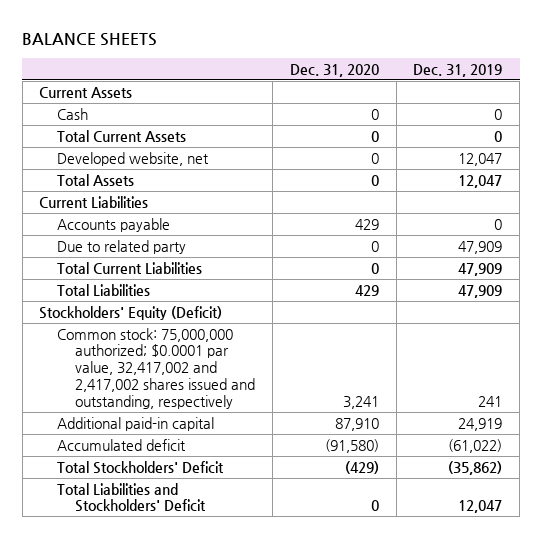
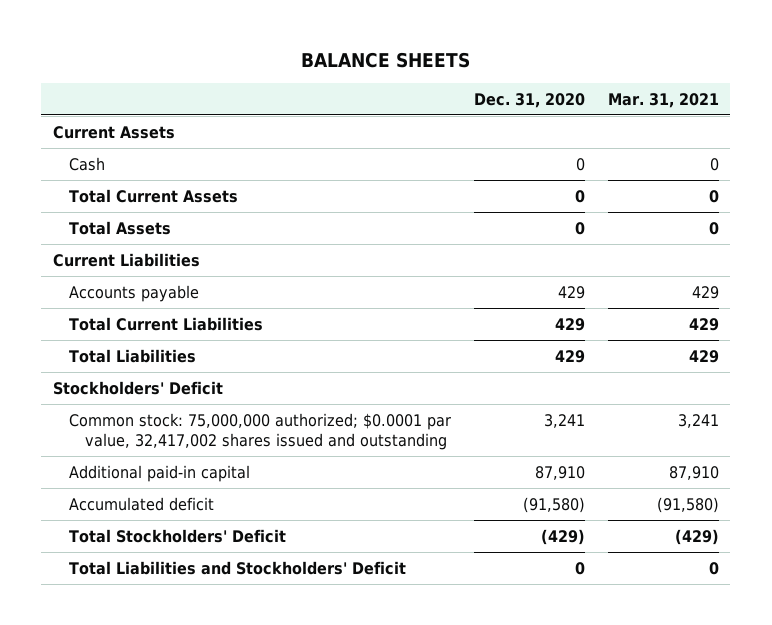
[413,63,503,77] Dec. 31, 2019 -> none
none -> [607,92,719,108] Mar. 31, 2021
[57,151,210,166] Developed website, net -> none
[57,239,187,254] Due to related party -> none
[370,262,379,274] 0 -> [554,317,585,331] 429
[39,305,223,320] Stockholders' Equity (Deficit) -> [52,380,223,395] Stockholders' Deficit
[57,327,256,409] Common stock: 75,000,000 authorized; $0.0001 par value, 32,417,002 and 2,417,002 shares issued and outstanding, respectively -> [68,412,451,451] Common stock: 75,000,000 authorized; $0.0001 par value, 32,417,002 shares issued and outstanding

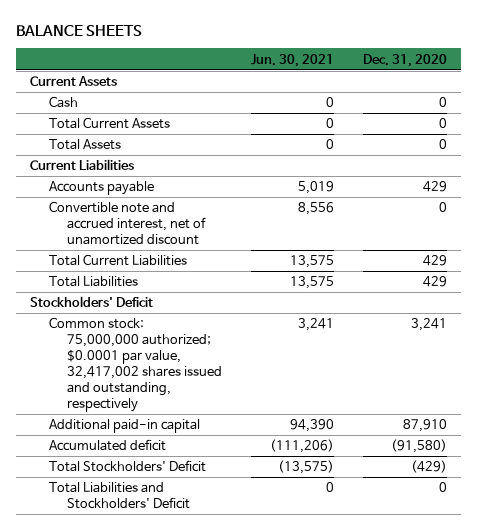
[607,92,719,108] Mar. 31, 2021 -> none
none -> [250,53,334,67] Jun. 30, 2021
none -> [48,201,207,245] Convertible note and accrued interest, net of unamortized discount
[68,412,451,451] Common stock: 75,000,000 authorized; $0.0001 par value, 32,417,002 shares issued and outstanding -> [48,317,223,412] Common stock: 75,000,000 authorized; $0.0001 par value, 32,417,002 shares issued and outstanding, respectively

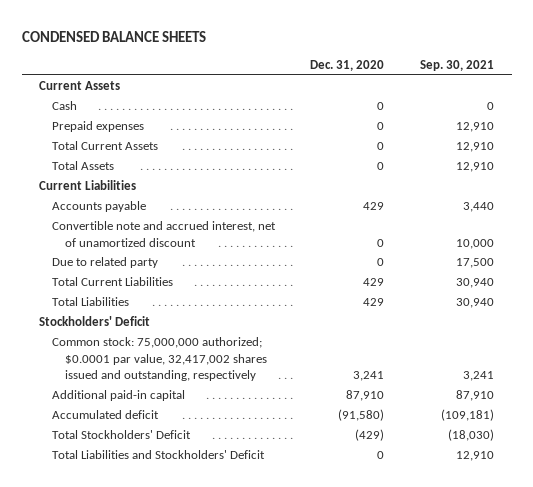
[15,24,142,36] BALANCE SHEETS -> [21,31,206,43] CONDENSED BALANCE SHEETS
[250,53,334,67] Jun. 30, 2021 -> none
none -> [419,60,494,72] Sep. 30, 2021
none -> [51,121,144,133] Prepaid expenses
none -> [51,257,158,269] Due to related party

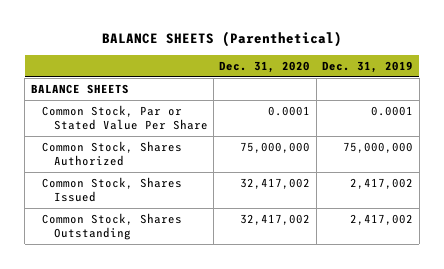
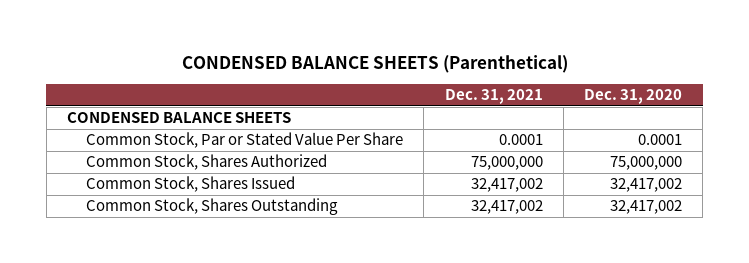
[102,31,343,48] BALANCE SHEETS (Parenthetical) -> [181,55,568,74] CONDENSED BALANCE SHEETS (Parenthetical)
[322,60,414,73] Dec. 31, 2019 -> none
none -> [444,89,543,105] Dec. 31, 2021
[30,84,129,95] BALANCE SHEETS -> [66,112,291,124] CONDENSED BALANCE SHEETS

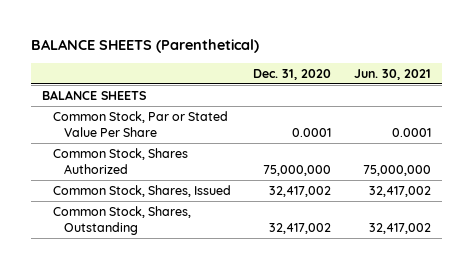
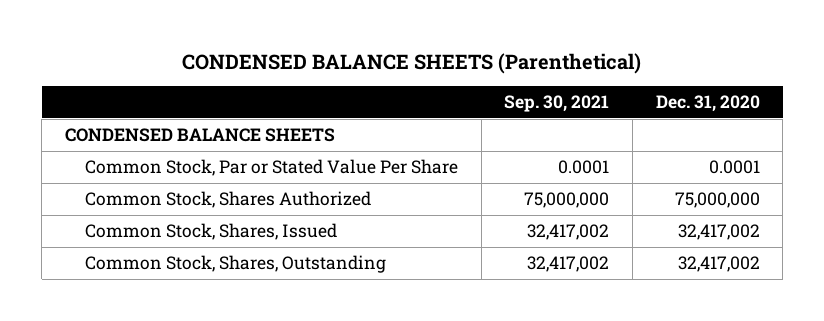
[30,39,259,54] BALANCE SHEETS (Parenthetical) -> [182,52,642,74] CONDENSED BALANCE SHEETS (Parenthetical)
[353,68,431,80] Jun. 30, 2021 -> none
none -> [504,95,610,113] Sep. 30, 2021
[41,89,146,100] BALANCE SHEETS -> [64,128,335,143] CONDENSED BALANCE SHEETS

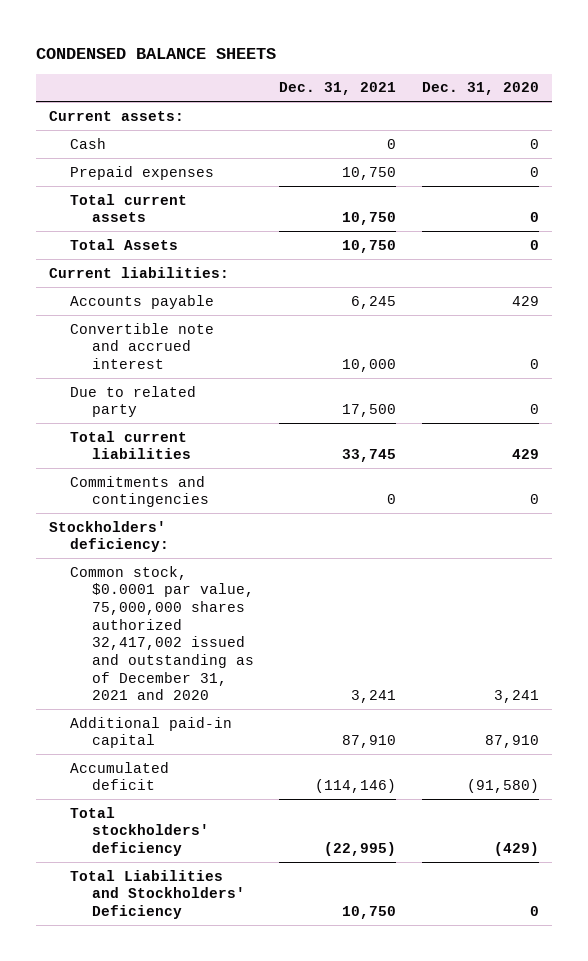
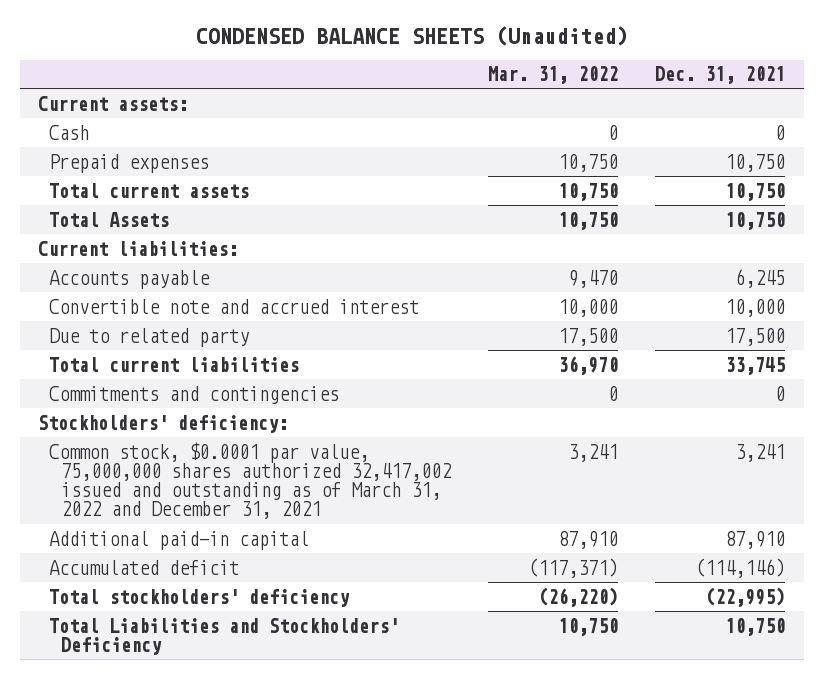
[36,47,277,59] CONDENSED BALANCE SHEETS -> [195,25,628,46] CONDENSED BALANCE SHEETS (Unaudited)
[421,82,539,96] Dec. 31, 2020 -> none
none -> [487,66,618,85] Mar. 31, 2022
[70,565,254,701] Common stock, $0.0001 par value, 75,000,000 shares authorized 32,417,002 issued and outstanding as of December 31, 2021 and 2020 -> [49,441,452,520] Common stock, $0.0001 par value, 75,000,000 shares authorized 32,417,002 issued and outstanding as of March 31, 2022 and December 31, 2021

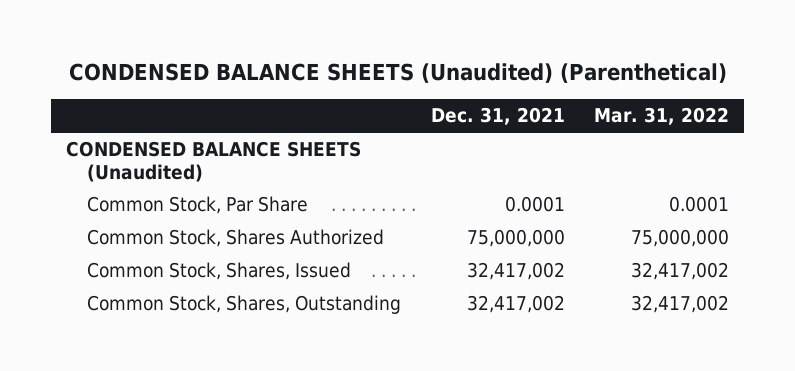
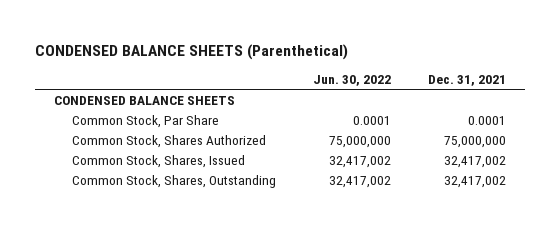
[68,63,727,84] CONDENSED BALANCE SHEETS (Unaudited) (Parenthetical) -> [35,43,349,60] CONDENSED BALANCE SHEETS (Parenthetical)
[594,107,730,126] Mar. 31, 2022 -> none
none -> [313,74,392,86] Jun. 30, 2022
[65,141,361,182] CONDENSED BALANCE SHEETS (Unaudited) -> [53,95,235,105] CONDENSED BALANCE SHEETS

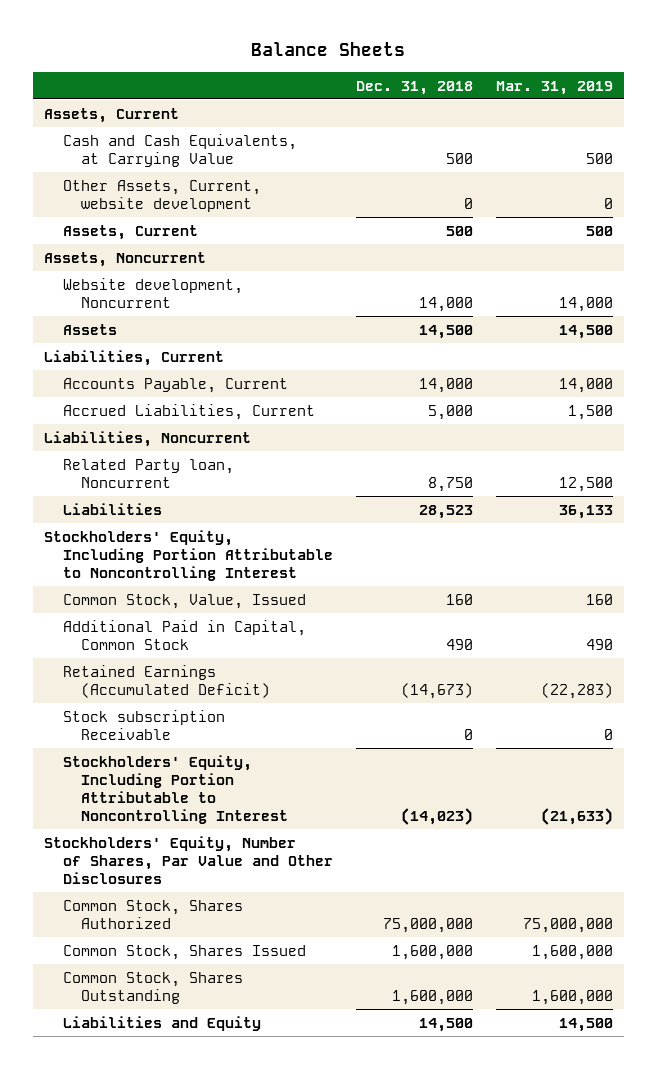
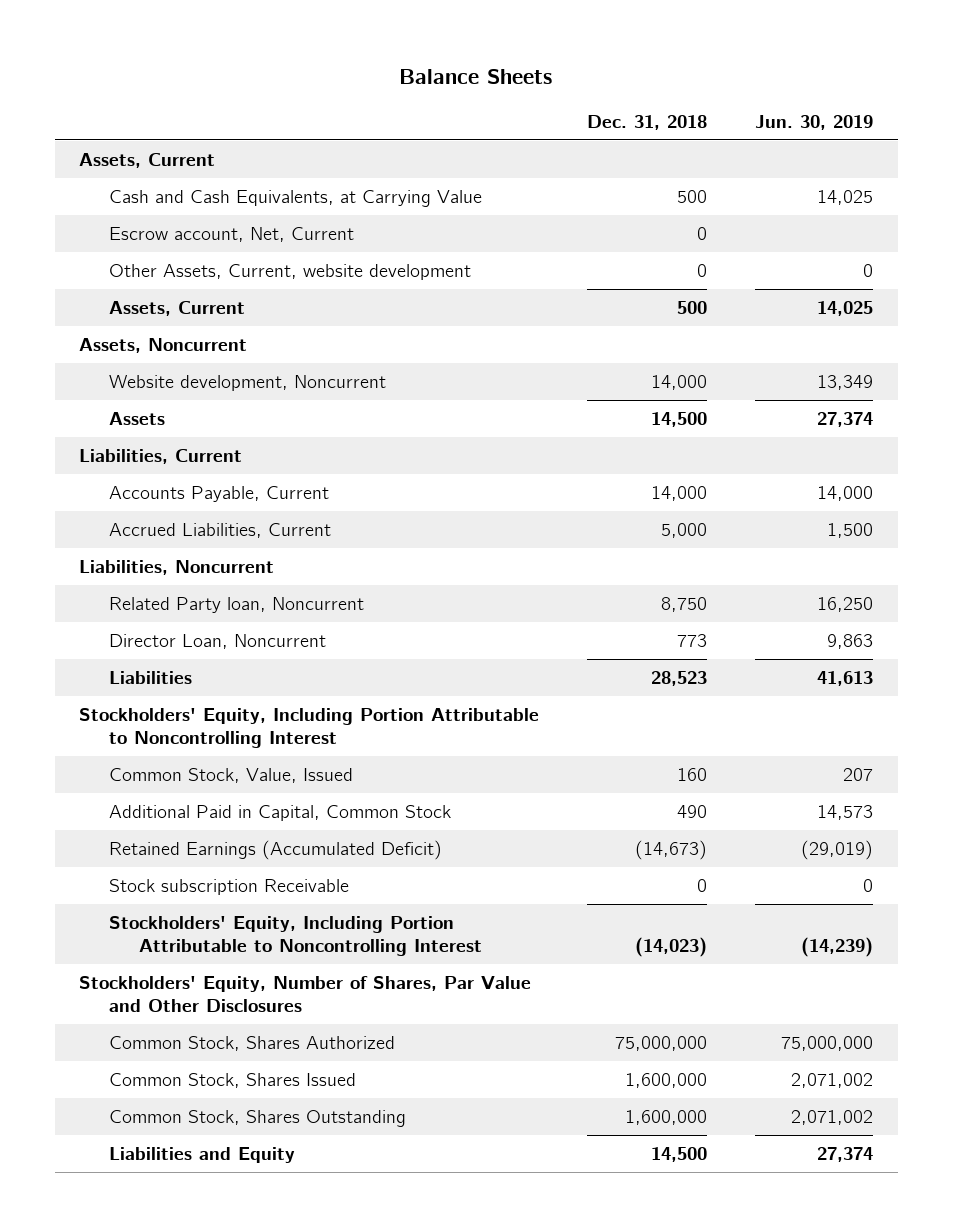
[495,80,613,95] Mar. 31, 2019 -> none
none -> [755,114,874,130] Jun. 30, 2019
none -> [108,226,354,242] Escrow account, Net, Current
none -> [108,633,326,649] Director Loan, Noncurrent

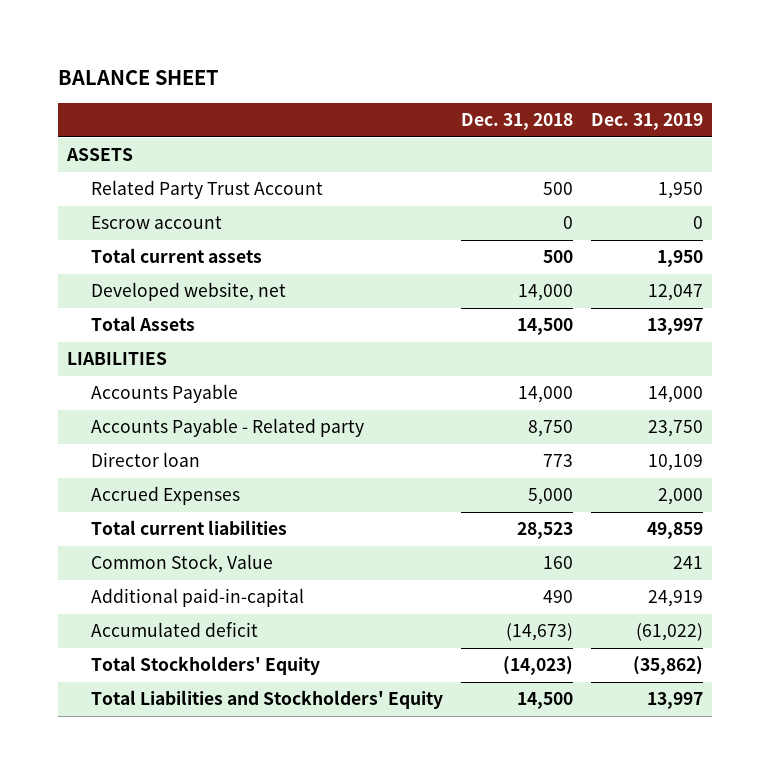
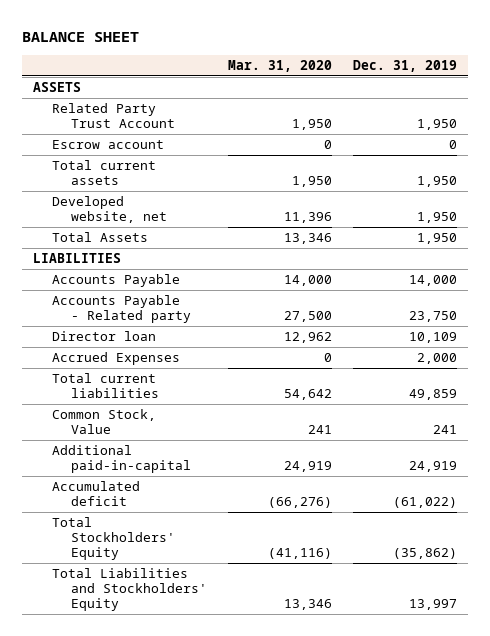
[460,112,573,130] Dec. 31, 2018 -> none
none -> [227,59,332,72] Mar. 31, 2020
[647,284,703,302] 12,047 -> [417,211,458,223] 1,950
[646,318,703,336] 13,997 -> [417,233,458,245] 1,950

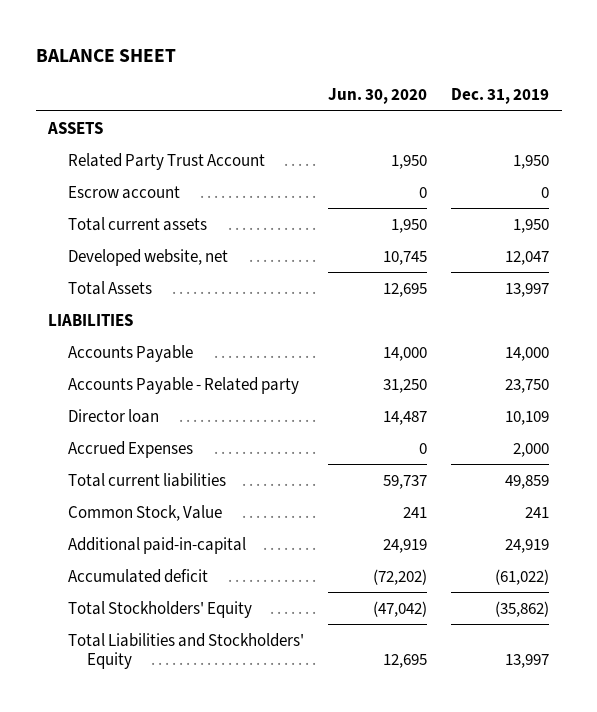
[227,59,332,72] Mar. 31, 2020 -> none
none -> [327,88,427,105] Jun. 30, 2020
[417,211,458,223] 1,950 -> [505,250,550,265] 12,047
[417,233,458,245] 1,950 -> [505,282,550,297] 13,997

